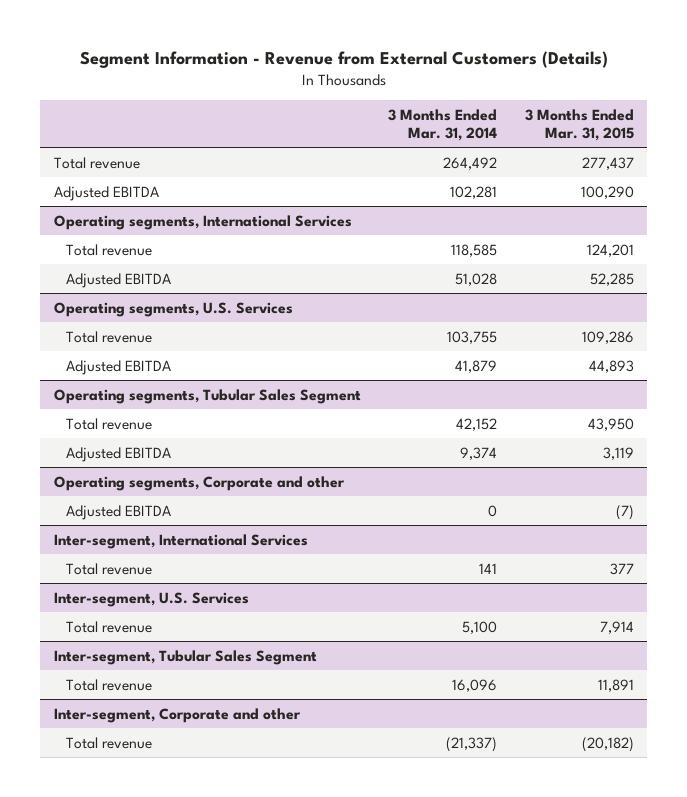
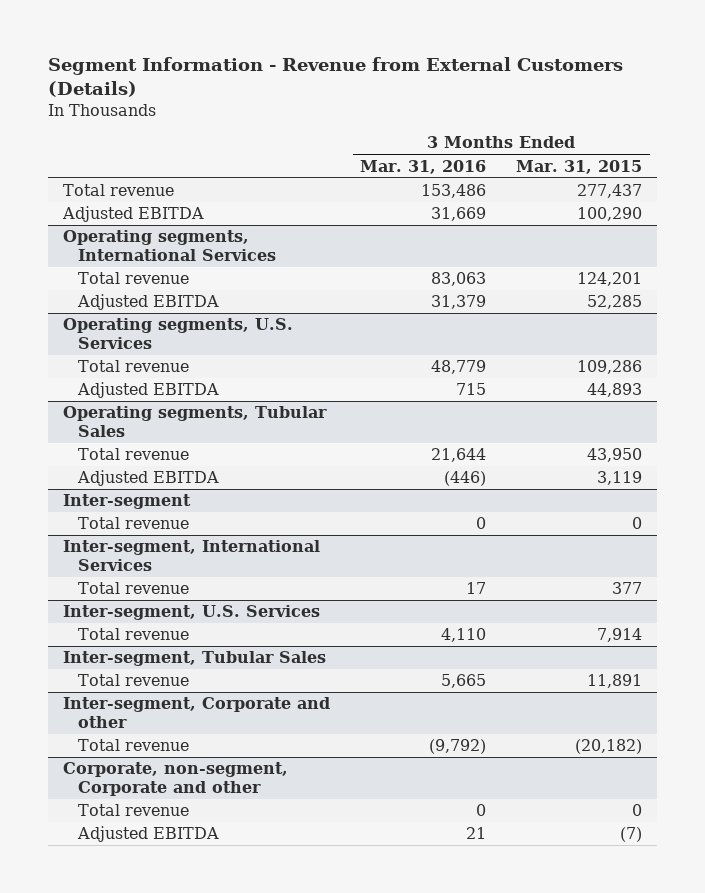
[388,108,498,141] 3 Months Ended Mar. 31, 2014 -> none
none -> [360,159,487,174] Mar. 31, 2016
[53,388,361,404] Operating segments, Tubular Sales Segment -> [62,406,327,437] Operating segments, Tubular Sales
[53,475,345,491] Operating segments, Corporate and other -> none
[66,504,172,520] Adjusted EBITDA -> none
none -> [62,494,191,510] Inter-segment
none -> [77,517,189,530] Total revenue
[53,649,317,665] Inter-segment, Tubular Sales Segment -> [62,651,326,667] Inter-segment, Tubular Sales
none -> [62,762,288,796] Corporate, non-segment, Corporate and other
none -> [77,804,189,817] Total revenue
none -> [76,826,219,843] Adjusted EBITDA

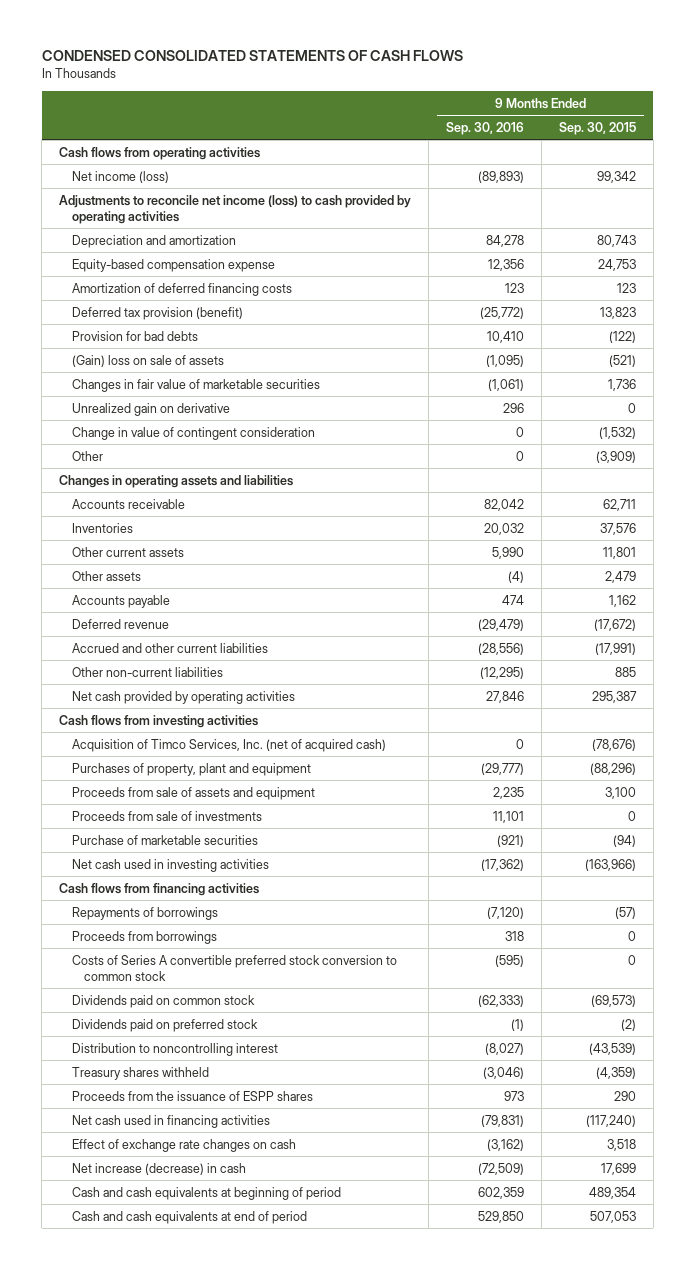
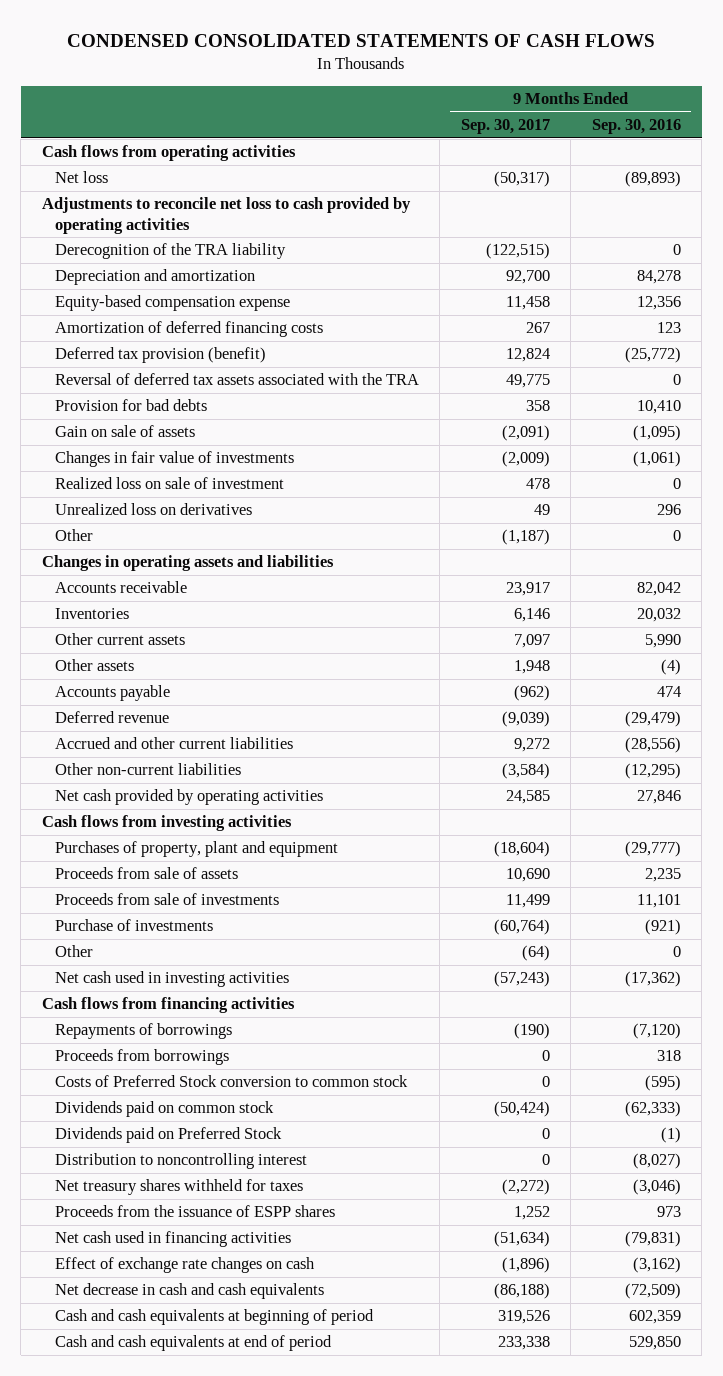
[558,121,636,135] Sep. 30, 2015 -> none
none -> [460,119,550,135] Sep. 30, 2017
[71,170,169,183] Net income (loss) -> [55,171,109,184] Net loss
[59,194,412,224] Adjustments to reconcile net income (loss) to cash provided by operating activities -> [41,197,411,234] Adjustments to reconcile net loss to cash provided by operating activities
none -> [55,243,287,260] Derecognition of the TRA liability
none -> [55,373,420,386] Reversal of deferred tax assets associated with the TRA
[71,426,315,440] Change in value of contingent consideration -> none
[71,354,224,367] (Gain) loss on sale of assets -> [55,425,196,438] Gain on sale of assets
[71,378,320,392] Changes in fair value of marketable securities -> [55,451,295,468] Changes in fair value of investments
none -> [55,477,285,490] Realized loss on sale of investment
[71,402,230,416] Unrealized gain on derivative -> [55,503,253,516] Unrealized loss on derivatives
[71,738,386,752] Acquisition of Timco Services, Inc. (net of acquired cash) -> none
[71,786,315,800] Proceeds from sale of assets and equipment -> [55,867,239,880] Proceeds from sale of assets
[71,834,258,845] Purchase of marketable securities -> [55,919,214,932] Purchase of investments
none -> [55,945,94,958] Other
[71,954,397,981] Costs of Series A convertible preferred stock conversion to common stock -> [55,1075,409,1088] Costs of Preferred Stock conversion to common stock
[71,1018,258,1032] Dividends paid on preferred stock -> [55,1127,283,1144] Dividends paid on Preferred Stock
[71,1066,209,1080] Treasury shares withheld -> [55,1179,304,1196] Net treasury shares withheld for taxes
[71,1162,246,1175] Net increase (decrease) in cash -> [55,1283,325,1300] Net decrease in cash and cash equivalents

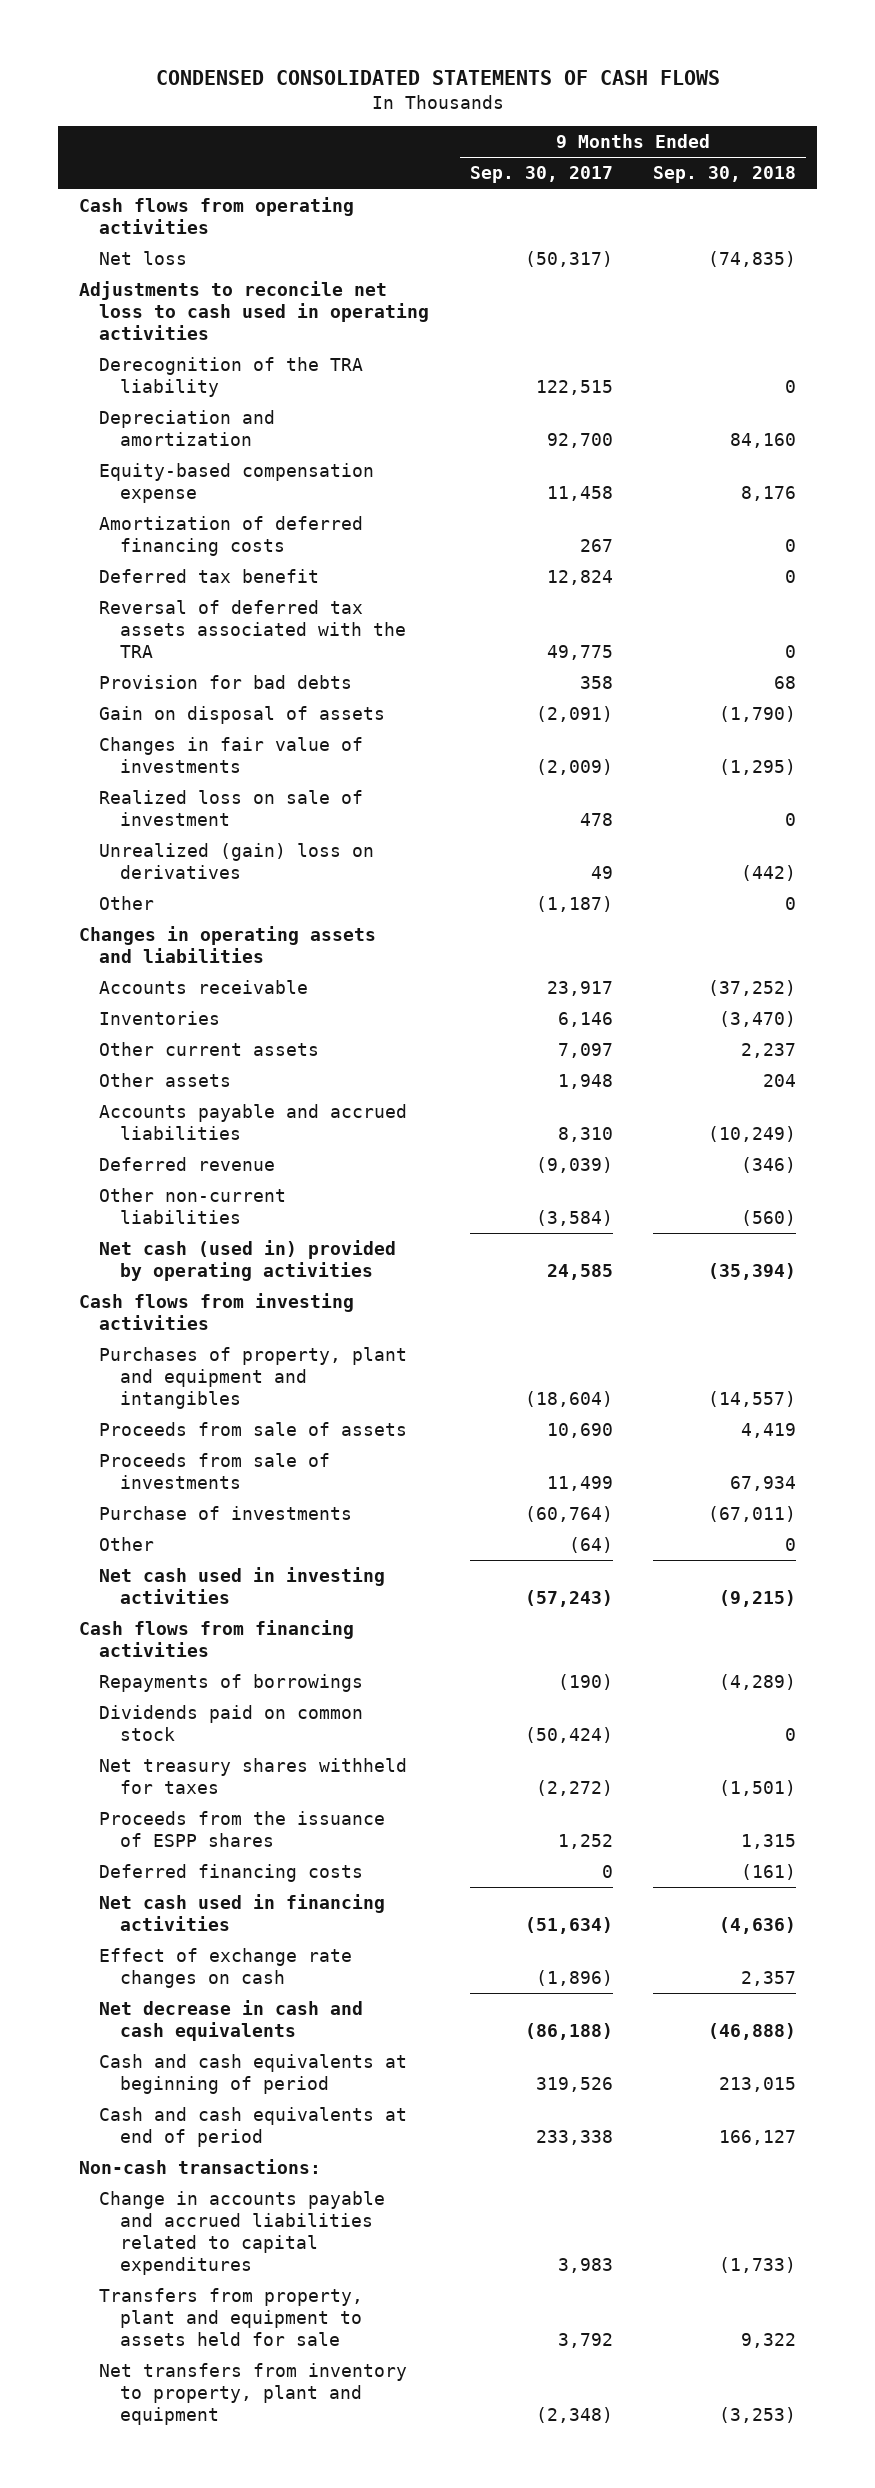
[591,119,681,135] Sep. 30, 2016 -> none
none -> [653,166,797,184] Sep. 30, 2018
[41,197,411,234] Adjustments to reconcile net loss to cash provided by operating activities -> [78,280,430,340] Adjustments to reconcile net loss to cash used in operating activities
[485,243,550,260] (122,515) -> [535,379,613,395] 122,515
[55,347,267,364] Deferred tax provision (benefit) -> [99,568,320,583] Deferred tax benefit
[55,425,196,438] Gain on sale of assets -> [99,705,386,724] Gain on disposal of assets
[55,503,253,516] Unrealized loss on derivatives -> [99,842,375,879] Unrealized (gain) loss on derivatives
[55,685,171,702] Accounts payable -> none
none -> [99,1103,408,1140] Accounts payable and accrued liabilities
[55,737,294,750] Accrued and other current liabilities -> none
[55,789,324,806] Net cash provided by operating activities -> [99,1239,397,1281] Net cash (used in) provided by operating activities
[55,841,339,858] Purchases of property, plant and equipment -> [99,1346,408,1409] Purchases of property, plant and equipment and intangibles
[55,1049,230,1066] Proceeds from borrowings -> none
[55,1075,409,1088] Costs of Preferred Stock conversion to common stock -> none
[55,1127,283,1144] Dividends paid on Preferred Stock -> none
[55,1153,308,1170] Distribution to noncontrolling interest -> none
none -> [99,1863,364,1882] Deferred financing costs
none -> [78,2158,321,2174] Non-cash transactions:
none -> [99,2190,386,2275] Change in accounts payable and accrued liabilities related to capital expenditures
none -> [99,2287,364,2346] Transfers from property, plant and equipment to assets held for sale
none -> [99,2362,408,2425] Net transfers from inventory to property, plant and equipment

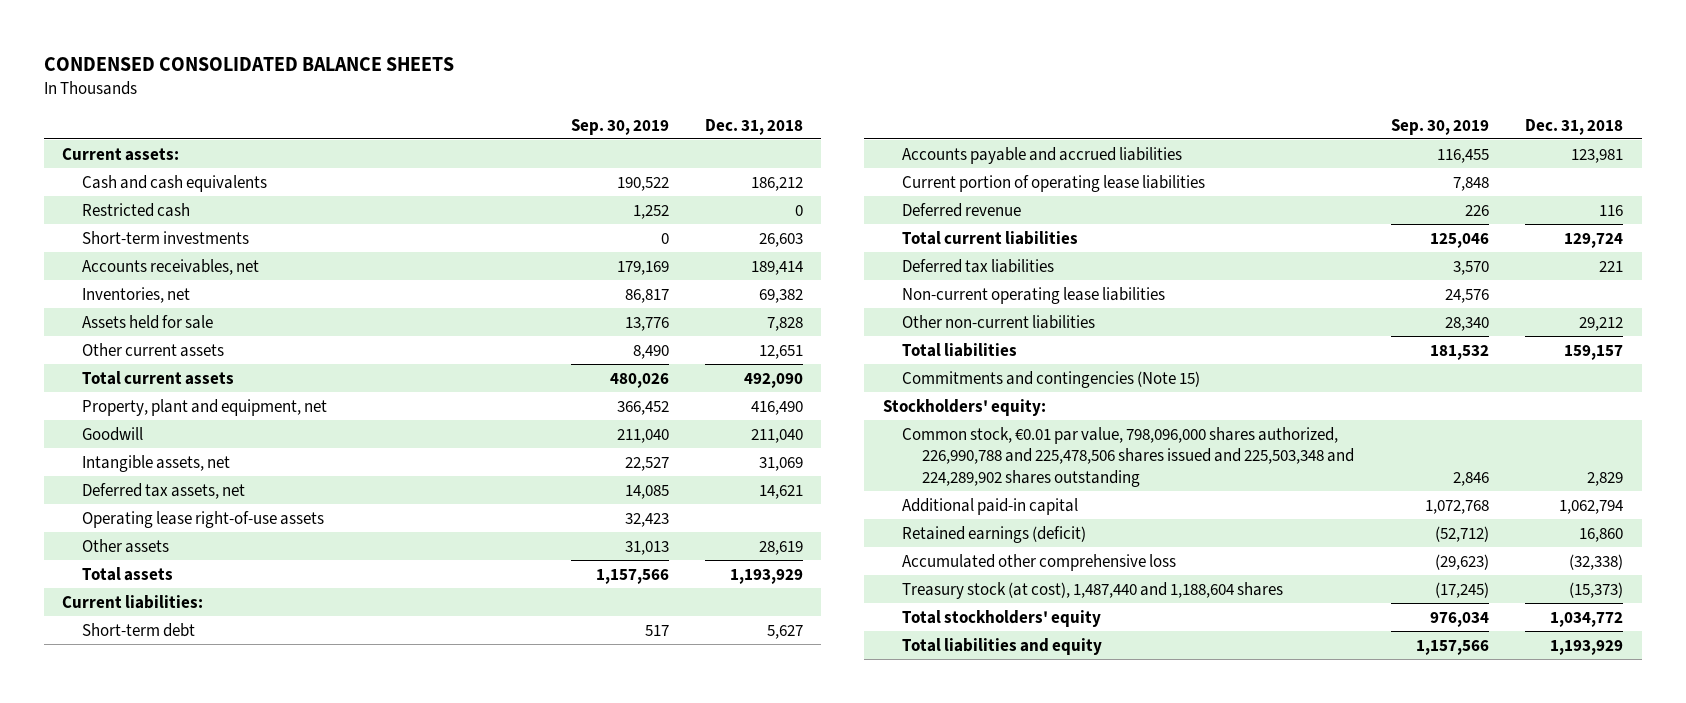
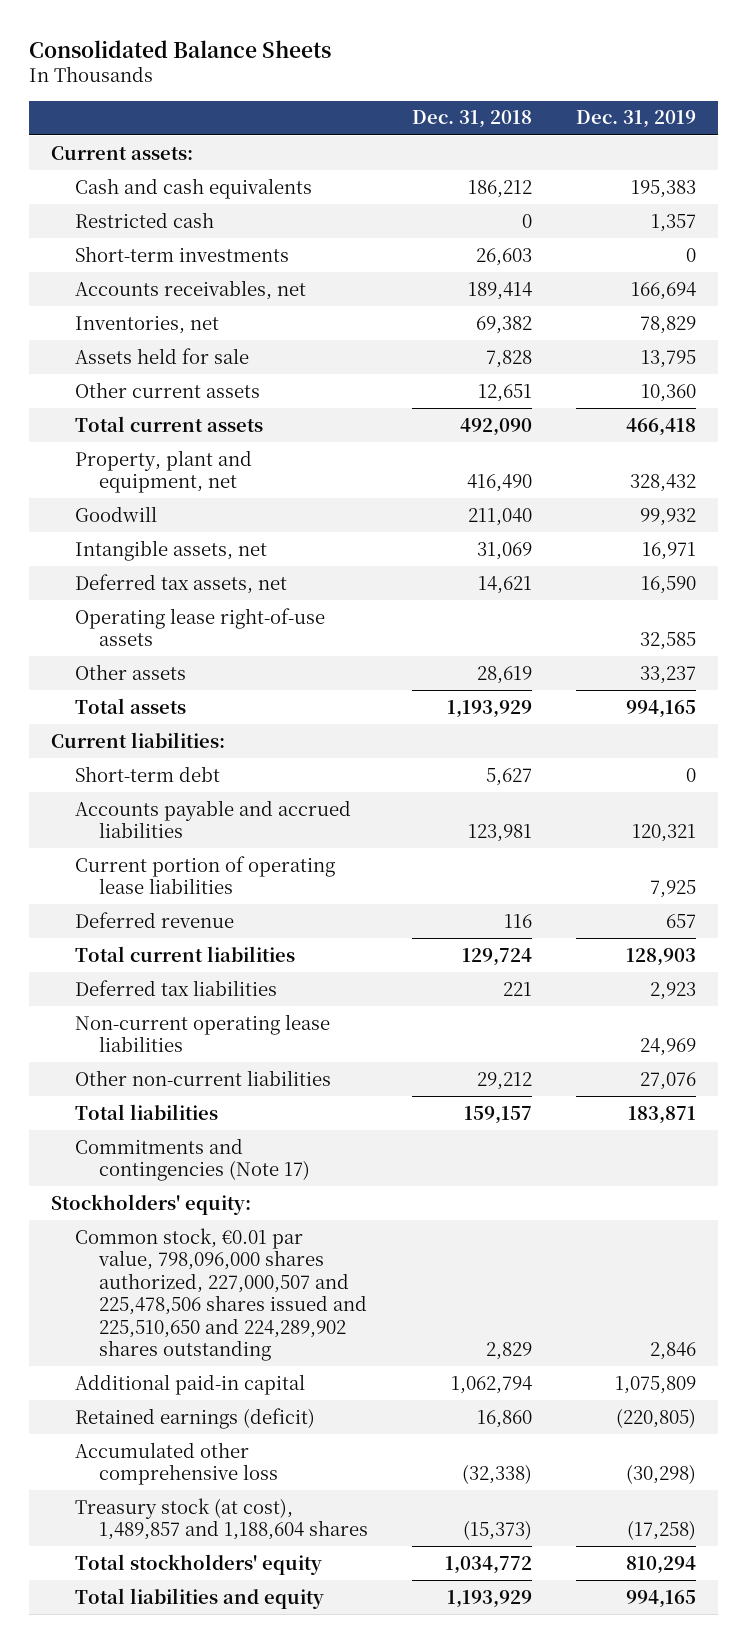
[44,56,455,71] CONDENSED CONSOLIDATED BALANCE SHEETS -> [29,39,332,58] Consolidated Balance Sheets
[570,118,669,135] Sep. 30, 2019 -> none
none -> [576,110,697,129] Dec. 31, 2019
[902,370,1201,388] Commitments and contingencies (Note 15) -> [75,1137,311,1182] Commitments and contingencies (Note 17)
[902,426,1355,488] Common stock, €0.01 par value, 798,096,000 shares authorized, 226,990,788 and 225,478,506 shares issued and 225,503,348 and 224,289,902 shares outstanding -> [75,1227,368,1361] Common stock, €0.01 par value, 798,096,000 shares authorized, 227,000,507 and 225,478,506 shares issued and 225,510,650 and 224,289,902 shares outstanding
[902,581,1284,599] Treasury stock (at cost), 1,487,440 and 1,188,604 shares -> [75,1497,369,1541] Treasury stock (at cost), 1,489,857 and 1,188,604 shares

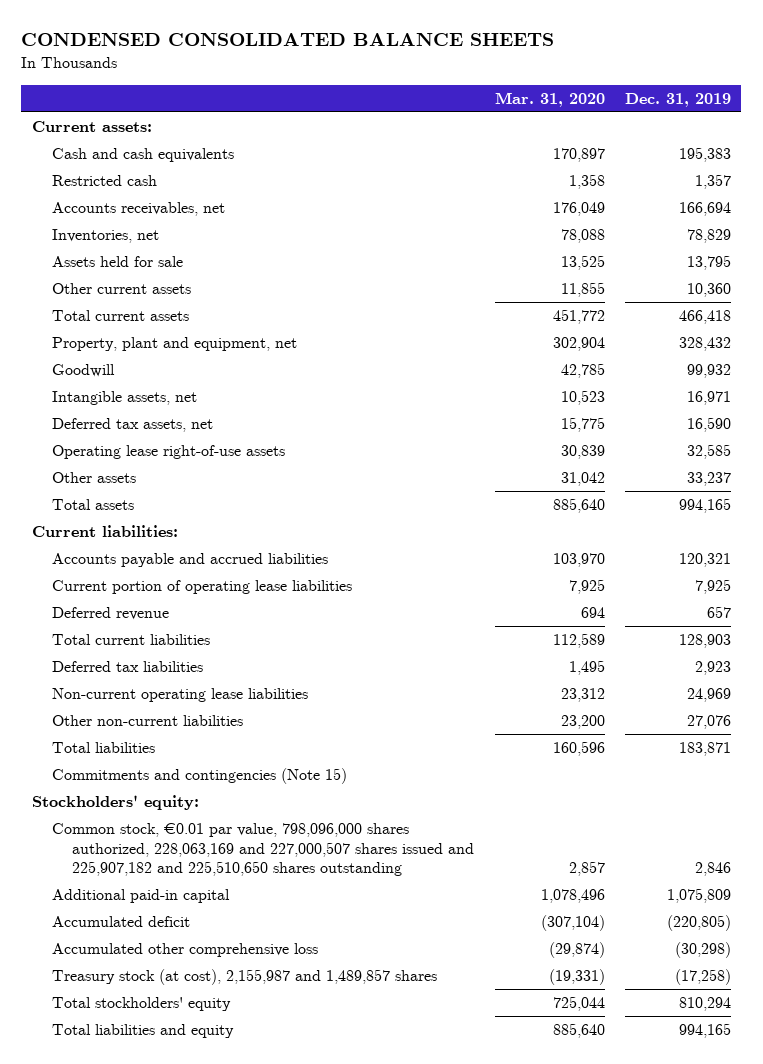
[29,39,332,58] Consolidated Balance Sheets -> [21,33,555,47] CONDENSED CONSOLIDATED BALANCE SHEETS
[412,110,533,129] Dec. 31, 2018 -> none
none -> [494,91,605,107] Mar. 31, 2020
[75,245,290,262] Short-term investments -> none
[75,765,221,782] Short-term debt -> none
[75,1137,311,1182] Commitments and contingencies (Note 17) -> [51,768,347,785] Commitments and contingencies (Note 15)
[75,1227,368,1361] Common stock, €0.01 par value, 798,096,000 shares authorized, 227,000,507 and 225,478,506 shares issued and 225,510,650 and 224,289,902 shares outstanding -> [51,823,474,877] Common stock, €0.01 par value, 798,096,000 shares authorized, 228,063,169 and 227,000,507 shares issued and 225,907,182 and 225,510,650 shares outstanding
[75,1407,316,1429] Retained earnings (deficit) -> [51,916,190,928] Accumulated deficit
[75,1497,369,1541] Treasury stock (at cost), 1,489,857 and 1,188,604 shares -> [51,969,437,986] Treasury stock (at cost), 2,155,987 and 1,489,857 shares

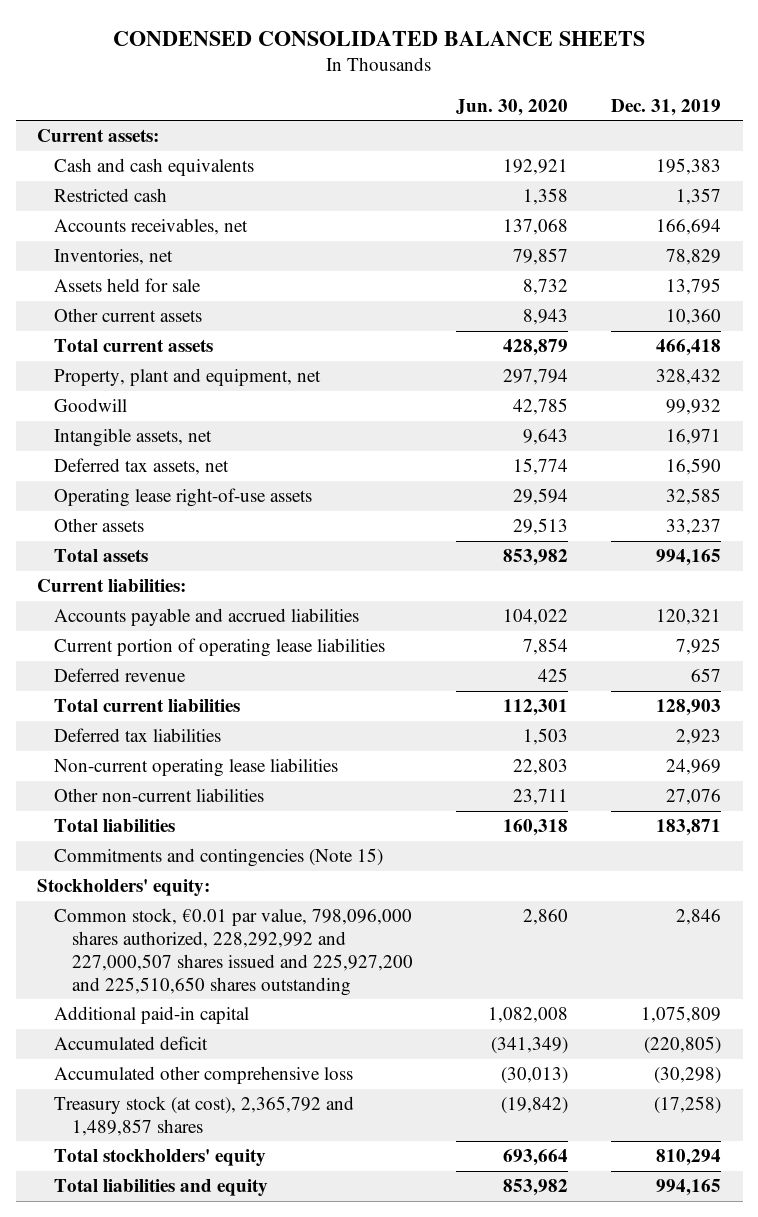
[494,91,605,107] Mar. 31, 2020 -> none
none -> [455,98,568,116] Jun. 30, 2020
[51,823,474,877] Common stock, €0.01 par value, 798,096,000 shares authorized, 228,063,169 and 227,000,507 shares issued and 225,907,182 and 225,510,650 shares outstanding -> [54,908,413,996] Common stock, €0.01 par value, 798,096,000 shares authorized, 228,292,992 and 227,000,507 shares issued and 225,927,200 and 225,510,650 shares outstanding
[51,969,437,986] Treasury stock (at cost), 2,155,987 and 1,489,857 shares -> [54,1096,355,1136] Treasury stock (at cost), 2,365,792 and 1,489,857 shares

